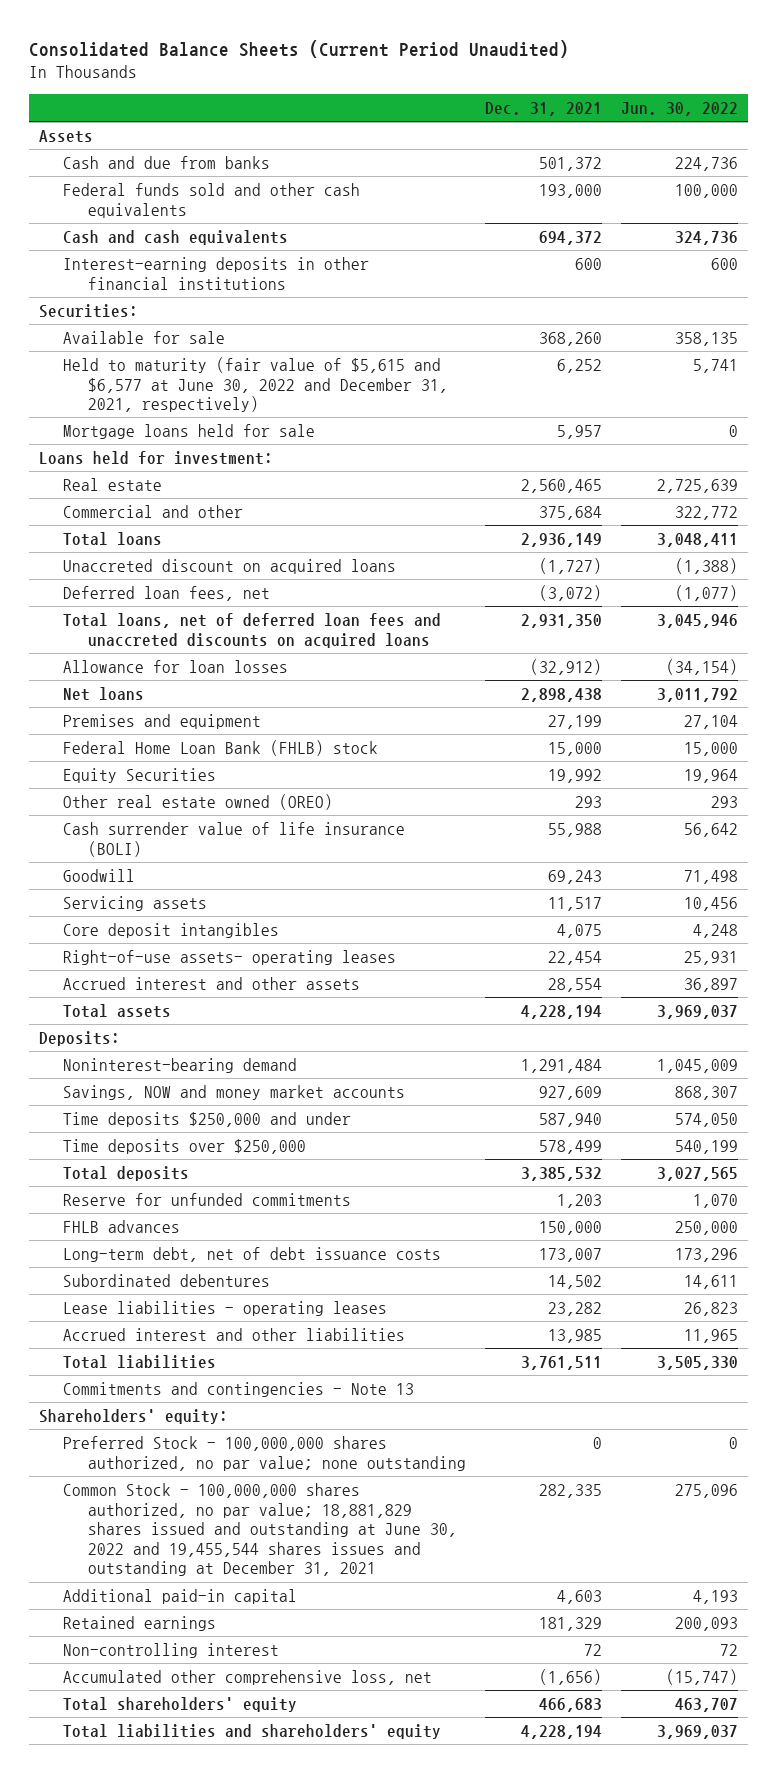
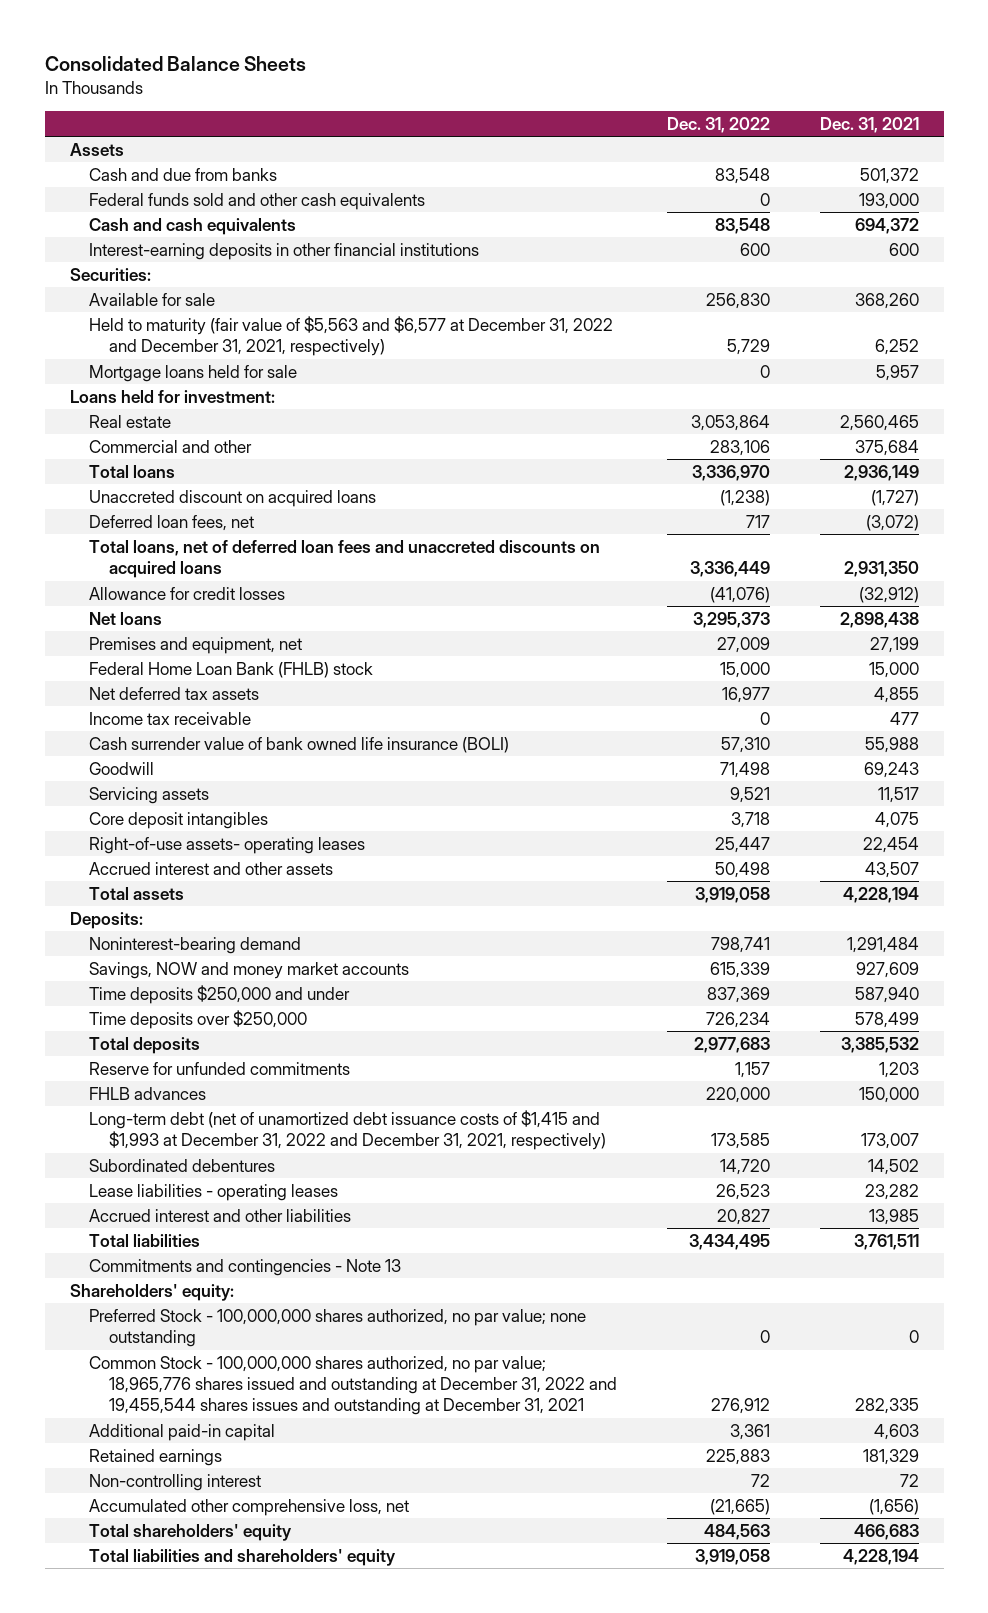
[29,40,570,59] Consolidated Balance Sheets (Current Period Unaudited) -> [44,56,306,72] Consolidated Balance Sheets
[621,102,739,117] Jun. 30, 2022 -> none
none -> [666,116,770,133] Dec. 31, 2022
[63,356,448,413] Held to maturity (fair value of $5,615 and $6,577 at June 30, 2022 and December 31, 2021, respectively) -> [89,315,614,356] Held to maturity (fair value of $5,563 and $6,577 at December 31, 2022 and December 31, 2021, respectively)
[63,659,289,673] Allowance for loan losses -> [89,586,286,600] Allowance for credit losses
[63,713,262,729] Premises and equipment -> [89,636,303,654] Premises and equipment, net
[63,767,217,783] Equity Securities -> none
[63,793,334,810] Other real estate owned (OREO) -> none
none -> [89,686,260,700] Net deferred tax assets
none -> [89,711,252,725] Income tax receivable
[63,821,406,857] Cash surrender value of life insurance (BOLI) -> [89,736,510,753] Cash surrender value of bank owned life insurance (BOLI)
[547,977,602,992] 28,554 -> [864,861,919,878] 43,507
[63,1246,442,1262] Long-term debt, net of debt issuance costs -> [89,1109,606,1150] Long-term debt (net of unamortized debt issuance costs of $1,415 and $1,993 at December 31, 2022 and December 31, 2021, respectively)
[63,1482,457,1577] Common Stock - 100,000,000 shares authorized, no par value; 18,881,829 shares issued and outstanding at June 30, 2022 and 19,455,544 shares issues and outstanding at December 31, 2021 -> [89,1355,617,1416] Common Stock - 100,000,000 shares authorized, no par value; 18,965,776 shares issued and outstanding at December 31, 2022 and 19,455,544 shares issues and outstanding at December 31, 2021

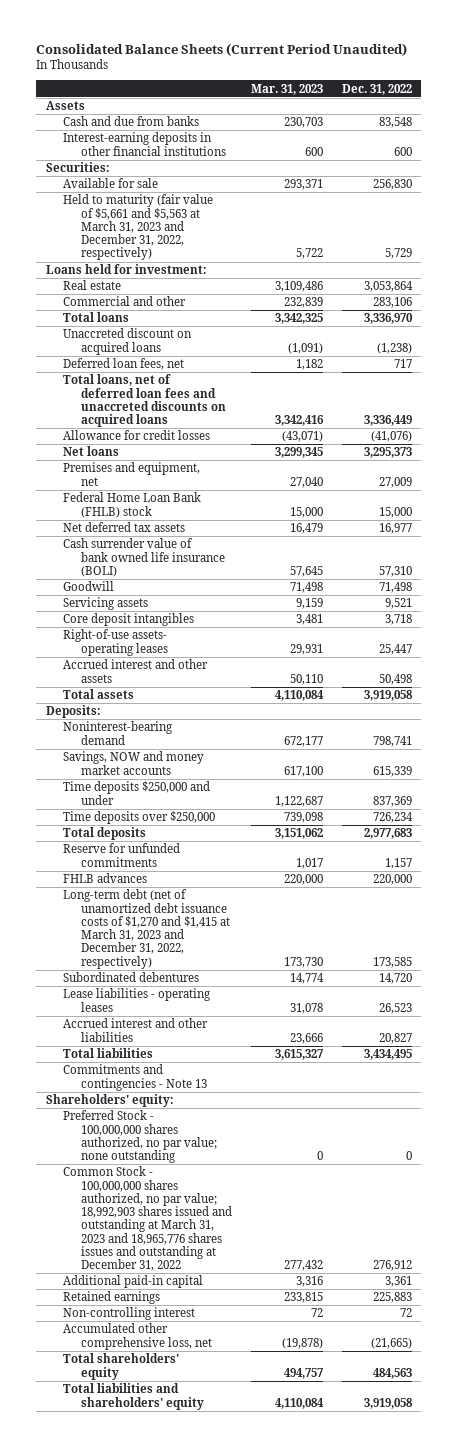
[44,56,306,72] Consolidated Balance Sheets -> [36,42,408,56] Consolidated Balance Sheets (Current Period Unaudited)
[819,116,919,133] Dec. 31, 2021 -> none
none -> [250,83,323,95] Mar. 31, 2023
[89,192,426,210] Federal funds sold and other cash equivalents -> none
[89,217,297,235] Cash and cash equivalents -> none
[89,364,298,382] Mortgage loans held for sale -> none
[89,315,614,356] Held to maturity (fair value of $5,563 and $6,577 at December 31, 2022 and December 31, 2021, respectively) -> [63,194,214,261] Held to maturity (fair value of $5,661 and $5,563 at March 31, 2023 and December 31, 2022, respectively)
[89,711,252,725] Income tax receivable -> none
[89,1109,606,1150] Long-term debt (net of unamortized debt issuance costs of $1,415 and $1,993 at December 31, 2022 and December 31, 2021, respectively) -> [63,889,230,969] Long-term debt (net of unamortized debt issuance costs of $1,270 and $1,415 at March 31, 2023 and December 31, 2022, respectively)
[89,1355,617,1416] Common Stock - 100,000,000 shares authorized, no par value; 18,965,776 shares issued and outstanding at December 31, 2022 and 19,455,544 shares issues and outstanding at December 31, 2021 -> [63,1166,232,1272] Common Stock - 100,000,000 shares authorized, no par value; 18,992,903 shares issued and outstanding at March 31, 2023 and 18,965,776 shares issues and outstanding at December 31, 2022

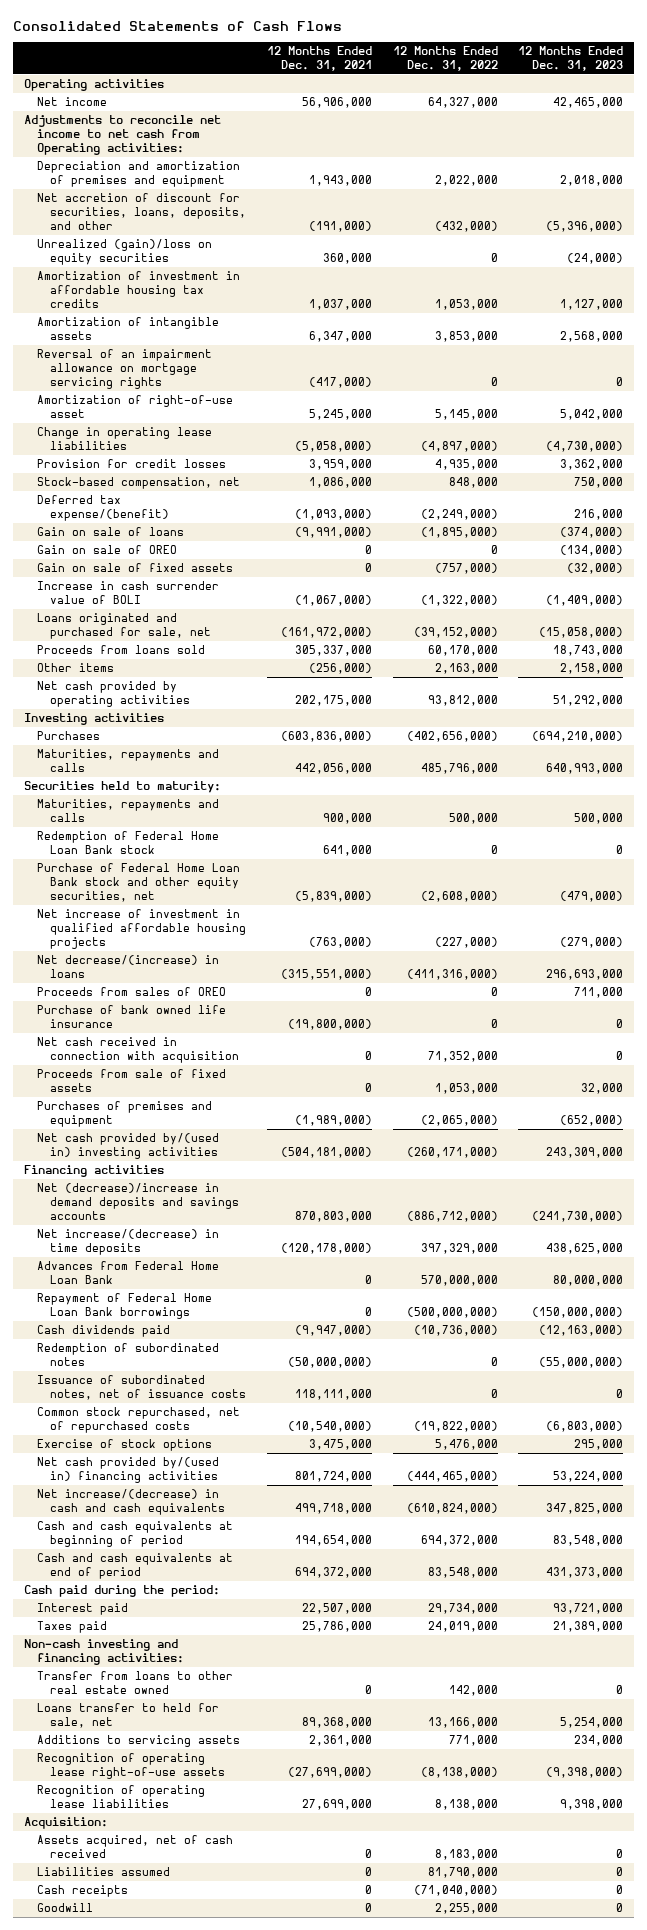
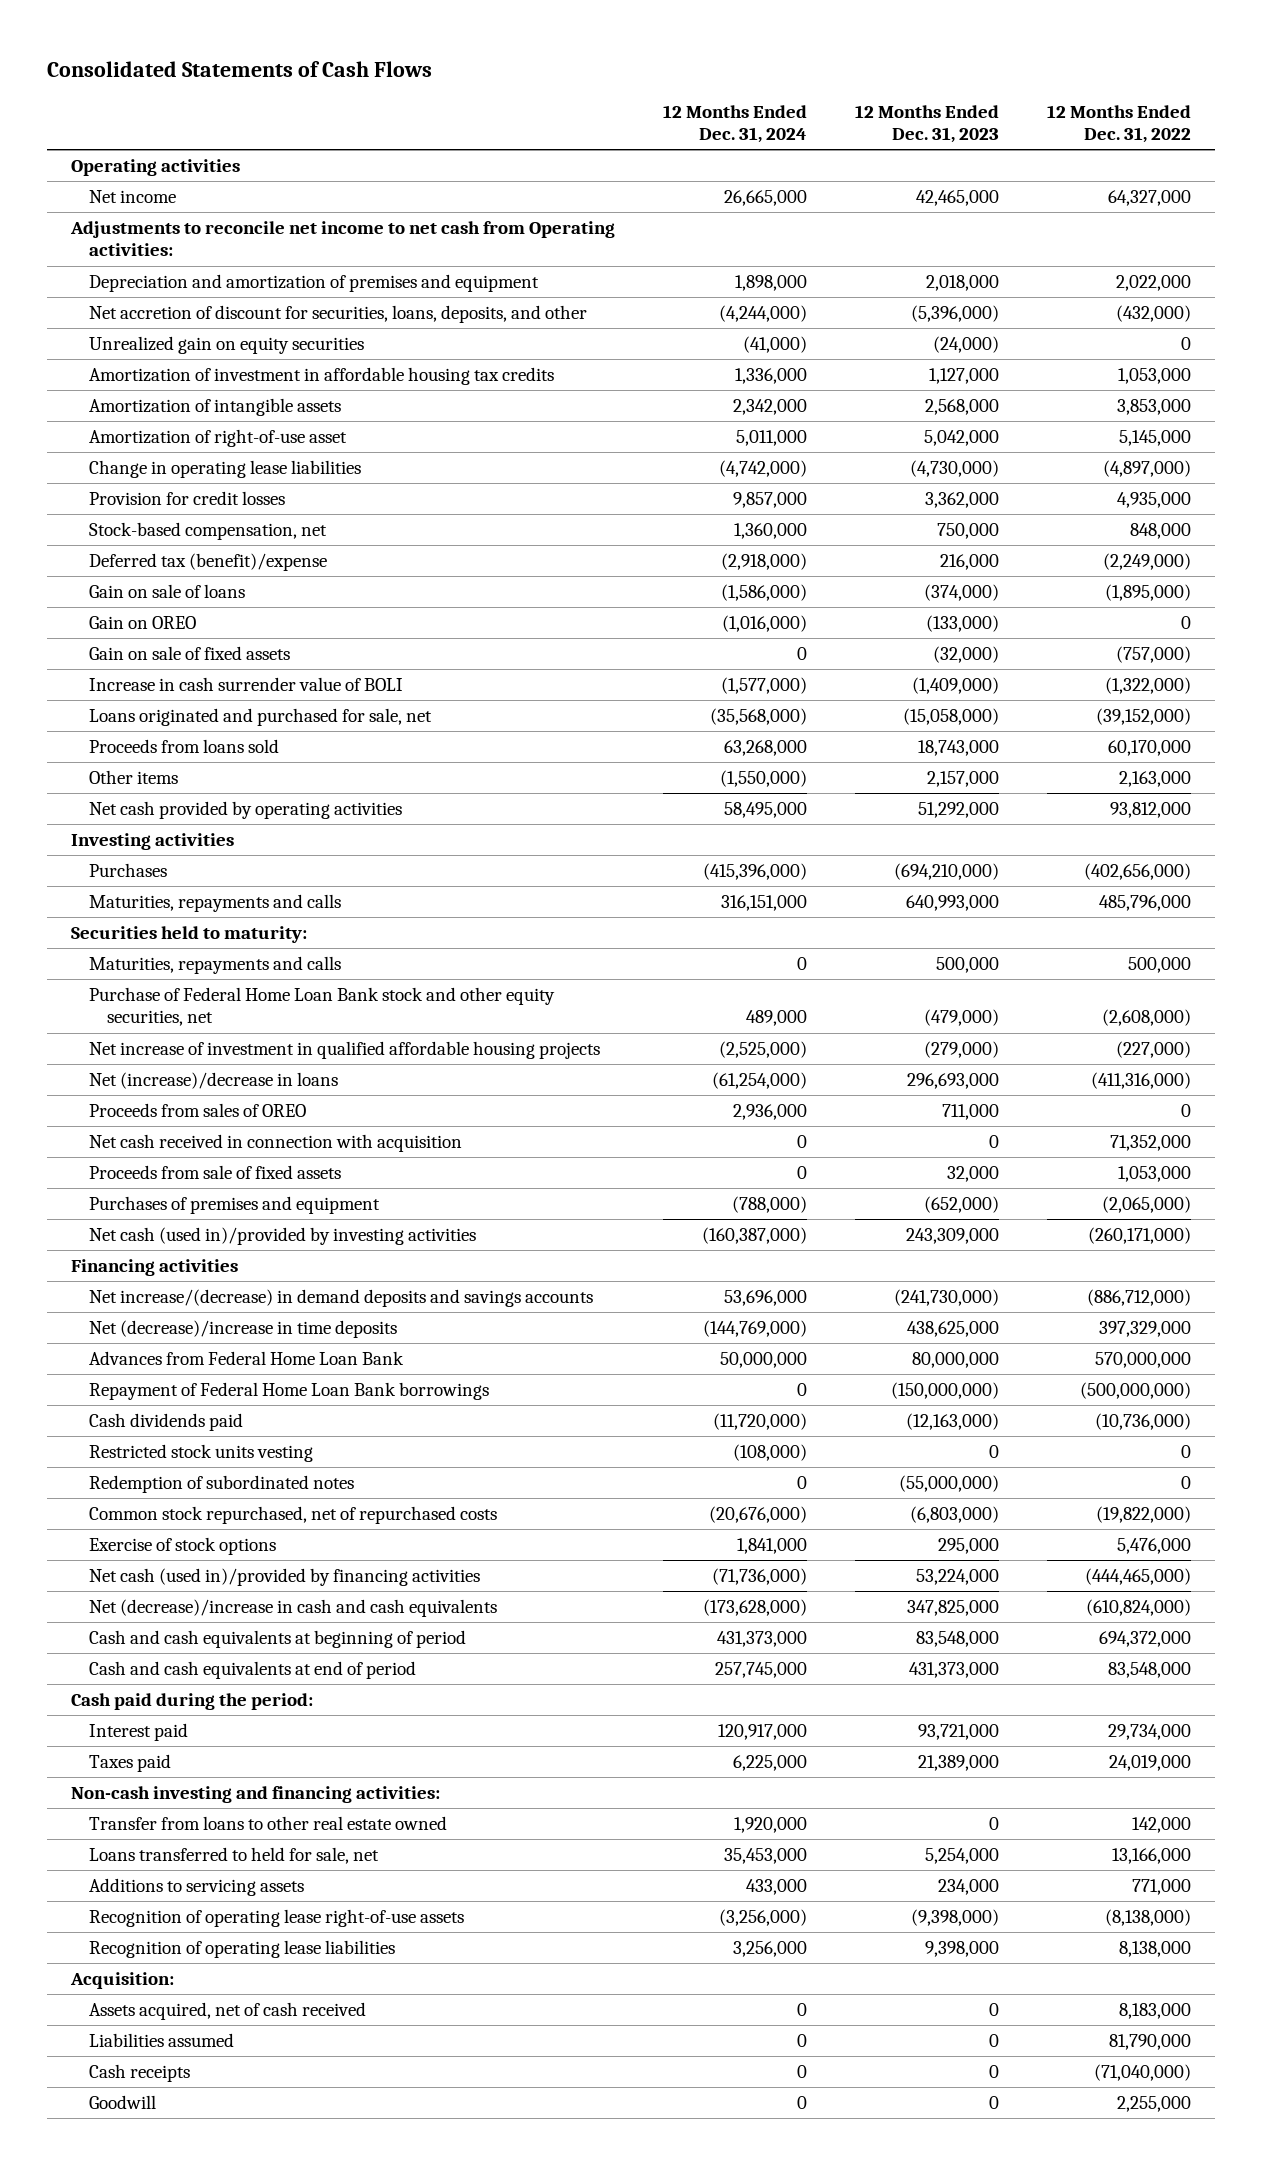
[266,46,372,72] 12 Months Ended Dec. 31, 2021 -> none
none -> [663,104,808,143] 12 Months Ended Dec. 31, 2024
[36,239,212,266] Unrealized (gain)/loss on equity securities -> [89,336,365,355] Unrealized gain on equity securities
[36,349,212,390] Reversal of an impairment allowance on mortgage servicing rights -> none
[36,495,170,522] Deferred tax expense/(benefit) -> [89,553,328,572] Deferred tax (benefit)/expense
[36,545,177,555] Gain on sale of OREO -> [89,616,197,630] Gain on OREO
[560,545,624,557] (134,000) -> [926,615,1000,633] (133,000)
[560,663,624,675] 2,158,000 -> [927,771,1000,788] 2,157,000
[36,831,219,855] Redemption of Federal Home Loan Bank stock -> none
[36,955,219,979] Net decrease/(increase) in loans -> [89,1072,339,1090] Net (increase)/decrease in loans
[36,1005,226,1029] Purchase of bank owned life insurance -> none
[36,1133,219,1160] Net cash provided by/(used in) investing activities -> [89,1227,477,1246] Net cash (used in)/provided by investing activities
[36,1183,240,1221] Net (decrease)/increase in demand deposits and savings accounts -> [89,1289,594,1308] Net increase/(decrease) in demand deposits and savings accounts
[36,1229,219,1256] Net increase/(decrease) in time deposits -> [89,1320,398,1339] Net (decrease)/increase in time deposits
none -> [89,1444,314,1463] Restricted stock units vesting
[36,1375,247,1401] Issuance of subordinated notes, net of issuance costs -> none
[36,1457,219,1484] Net cash provided by/(used in) financing activities -> [89,1568,481,1587] Net cash (used in)/provided by financing activities
[36,1489,226,1516] Net increase/(decrease) in cash and cash equivalents -> [89,1599,498,1618] Net (decrease)/increase in cash and cash equivalents
[36,1703,219,1729] Loans transfer to held for sale, net -> [89,1847,380,1865] Loans transferred to held for sale, net

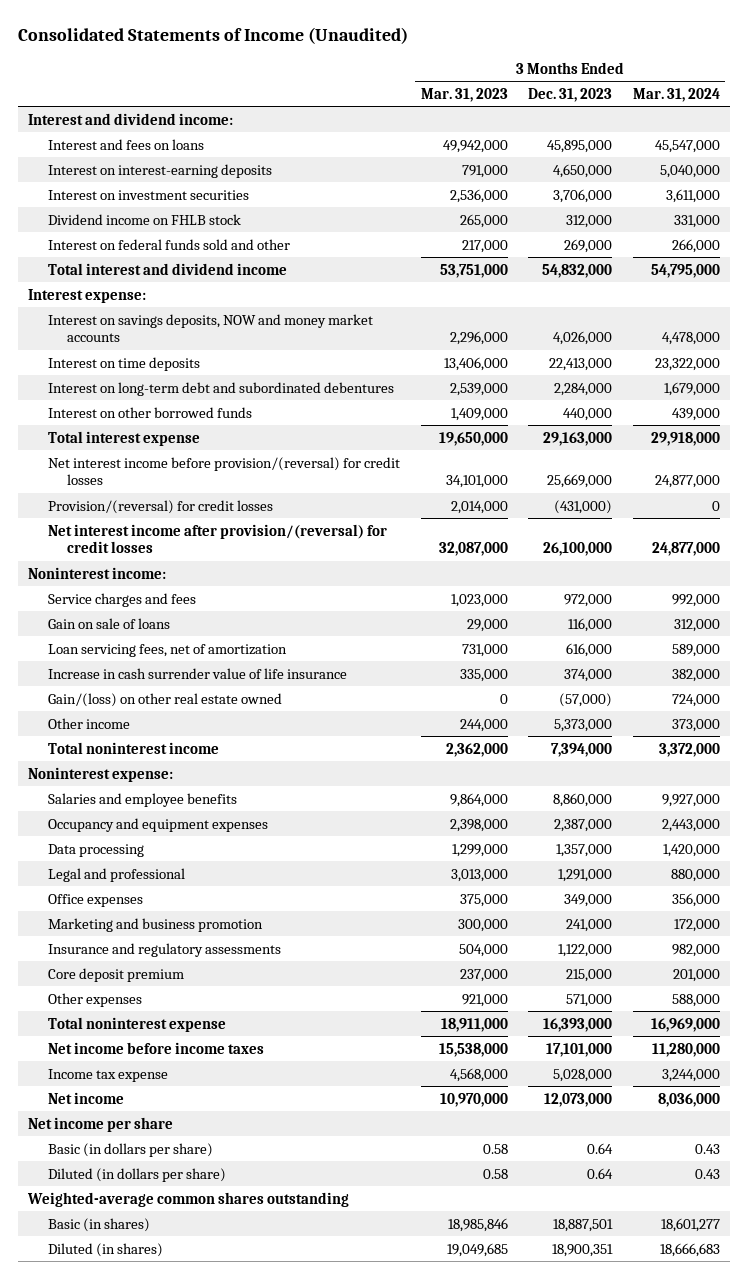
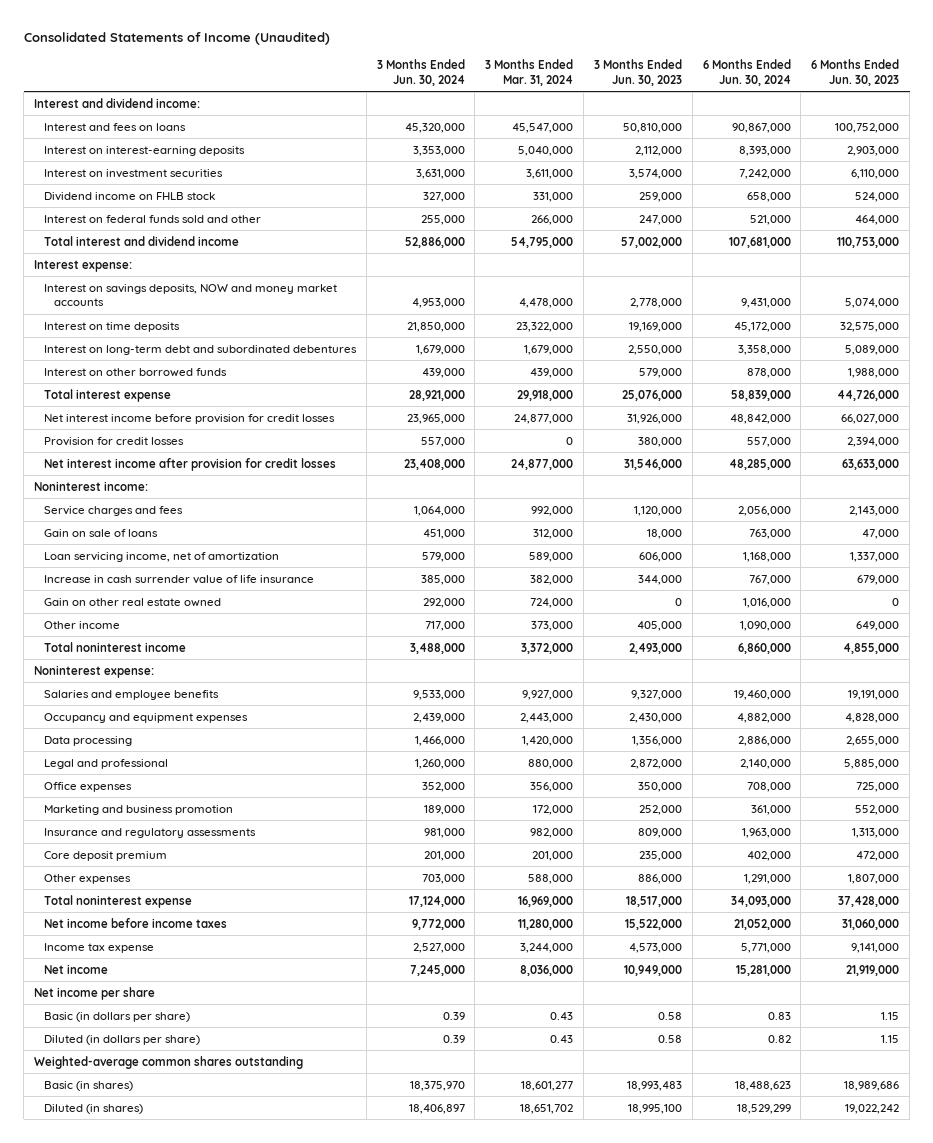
[420,88,508,103] Mar. 31, 2023 -> none
[528,88,613,103] Dec. 31, 2023 -> none
none -> [376,58,465,86] 3 Months Ended Jun. 30, 2024
none -> [593,58,682,86] 3 Months Ended Jun. 30, 2023
none -> [702,58,791,86] 6 Months Ended Jun. 30, 2024
none -> [811,58,900,86] 6 Months Ended Jun. 30, 2023
[47,456,400,486] Net interest income before provision/(reversal) for credit losses -> [43,413,335,424] Net interest income before provision for credit losses
[47,499,273,514] Provision/(reversal) for credit losses -> [43,436,184,446] Provision for credit losses
[47,523,387,554] Net interest income after provision/(reversal) for credit losses -> [43,457,336,471] Net interest income after provision for credit losses
[47,643,287,657] Loan servicing fees, net of amortization -> [43,551,279,562] Loan servicing income, net of amortization
[47,692,282,707] Gain/(loss) on other real estate owned -> [43,597,221,607] Gain on other real estate owned
[660,1242,721,1257] 18,666,683 -> [520,1103,574,1114] 18,651,702

